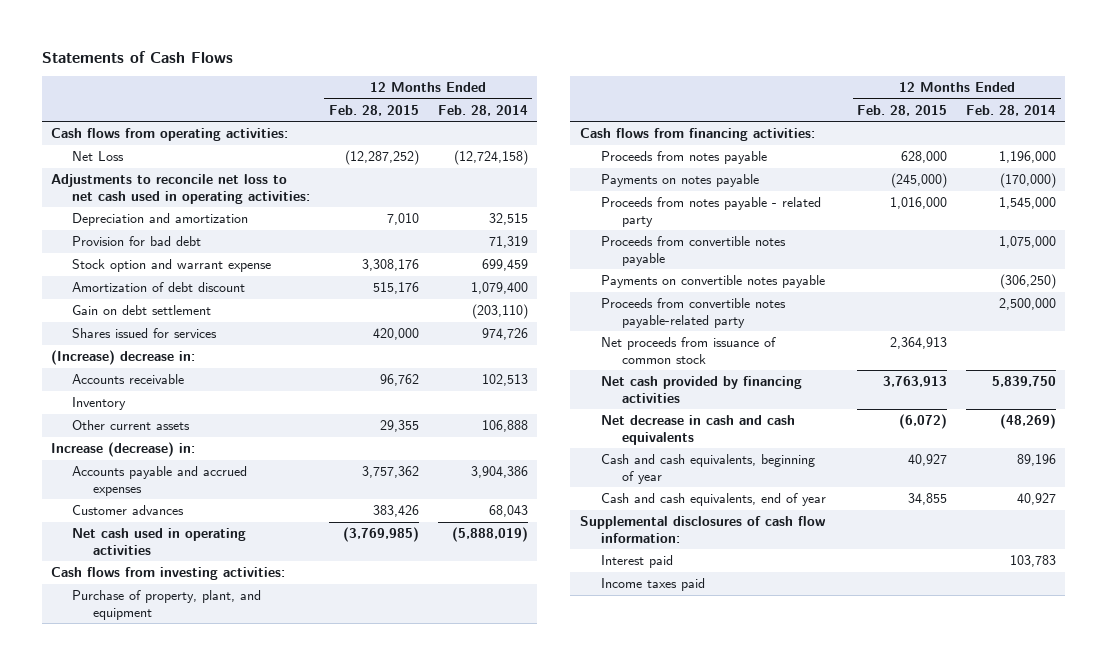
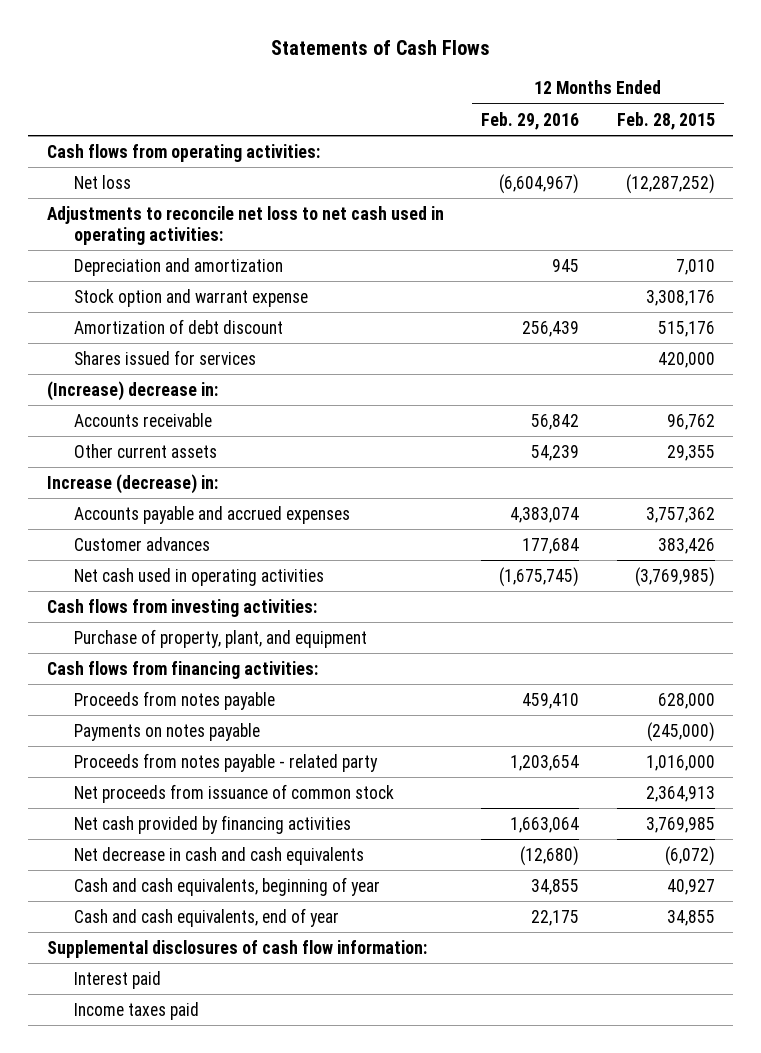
[437,104,528,116] Feb. 28, 2014 -> none
none -> [481,111,580,130] Feb. 29, 2016
[72,151,125,162] Net Loss -> [73,174,131,189] Net loss
[72,236,202,247] Provision for bad debt -> none
[72,305,212,316] Gain on debt settlement -> none
[72,397,127,411] Inventory -> none
[600,236,786,266] Proceeds from convertible notes payable -> none
[600,275,825,289] Payments on convertible notes payable -> none
[600,298,786,328] Proceeds from convertible notes payable-related party -> none
[883,376,948,388] 3,763,913 -> [645,816,715,833] 3,769,985

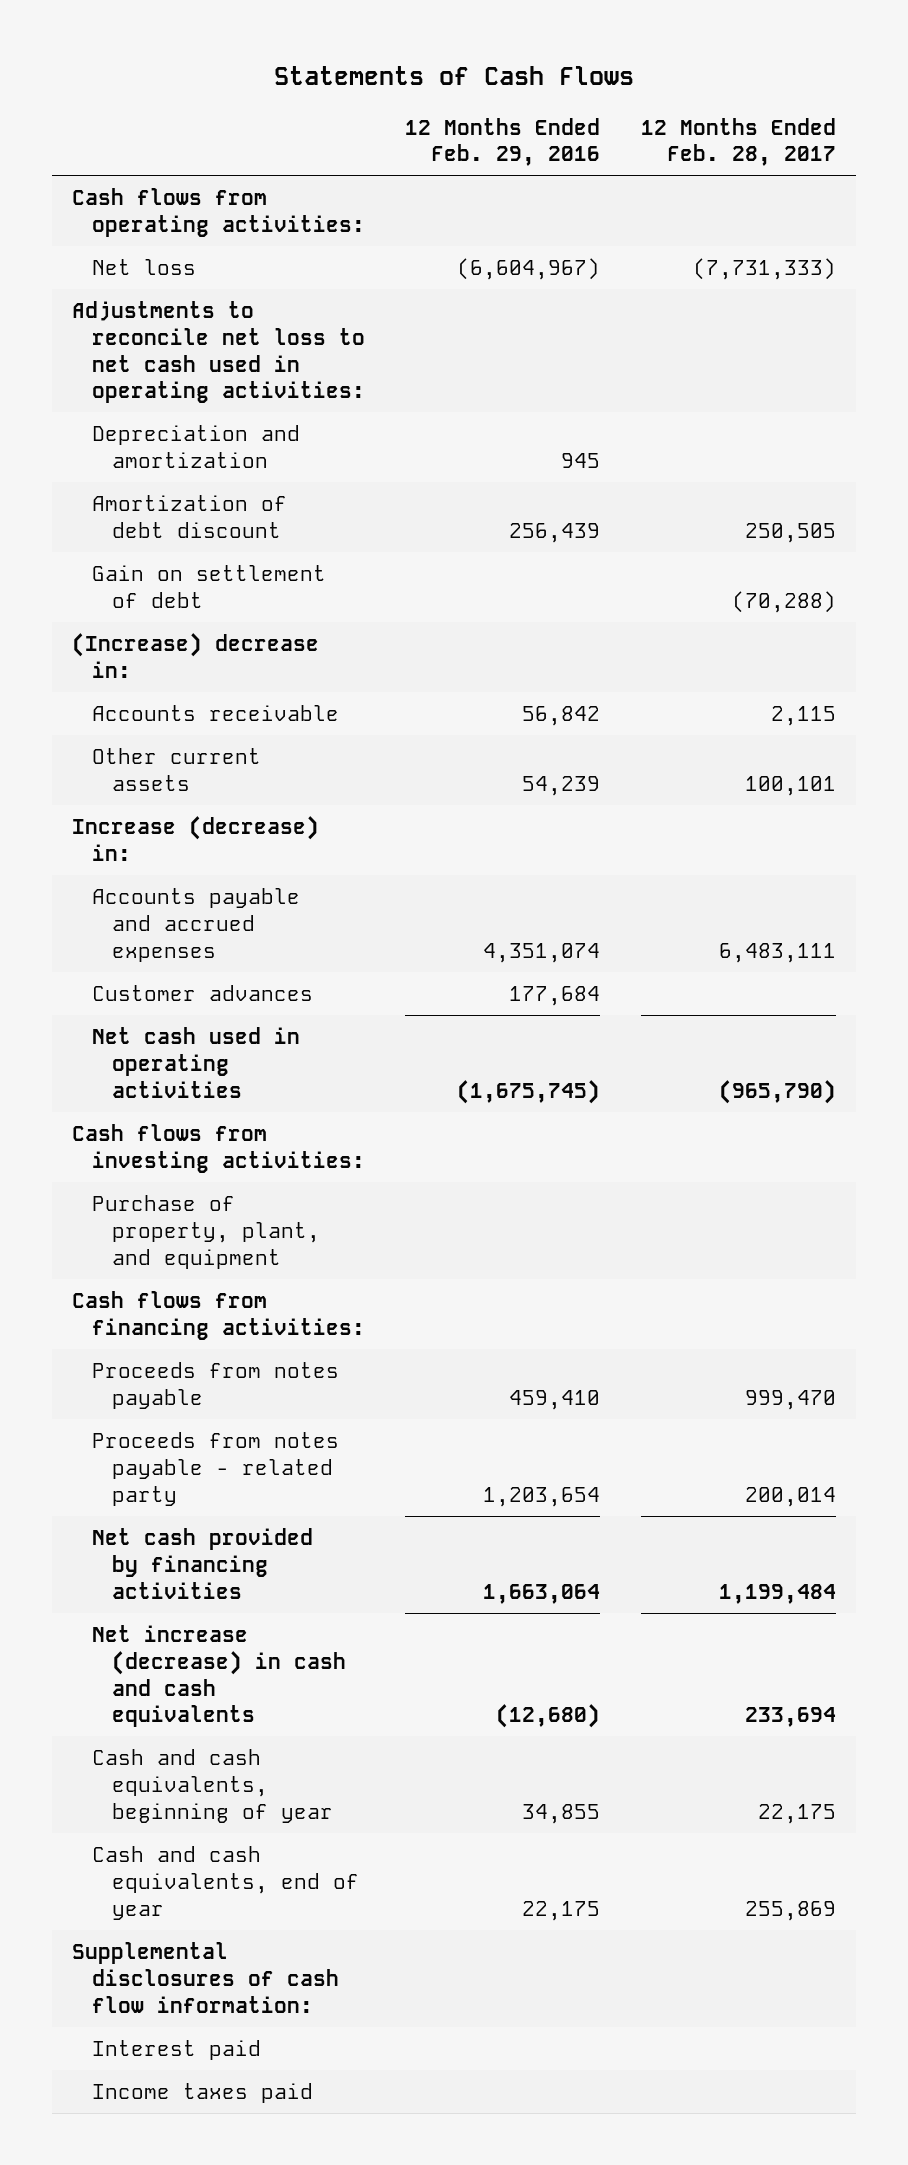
[616,111,715,130] Feb. 28, 2015 -> none
none -> [641,117,837,167] 12 Months Ended Feb. 28, 2017
[73,288,308,307] Stock option and warrant expense -> none
[73,349,256,365] Shares issued for services -> none
none -> [91,564,326,608] Gain on settlement of debt
[510,506,580,523] 4,383,074 -> [483,942,601,963] 4,351,074
[73,722,260,741] Payments on notes payable -> none
[73,783,394,803] Net proceeds from issuance of common stock -> none
[73,846,364,865] Net decrease in cash and cash equivalents -> [91,1624,346,1728] Net increase (decrease) in cash and cash equivalents

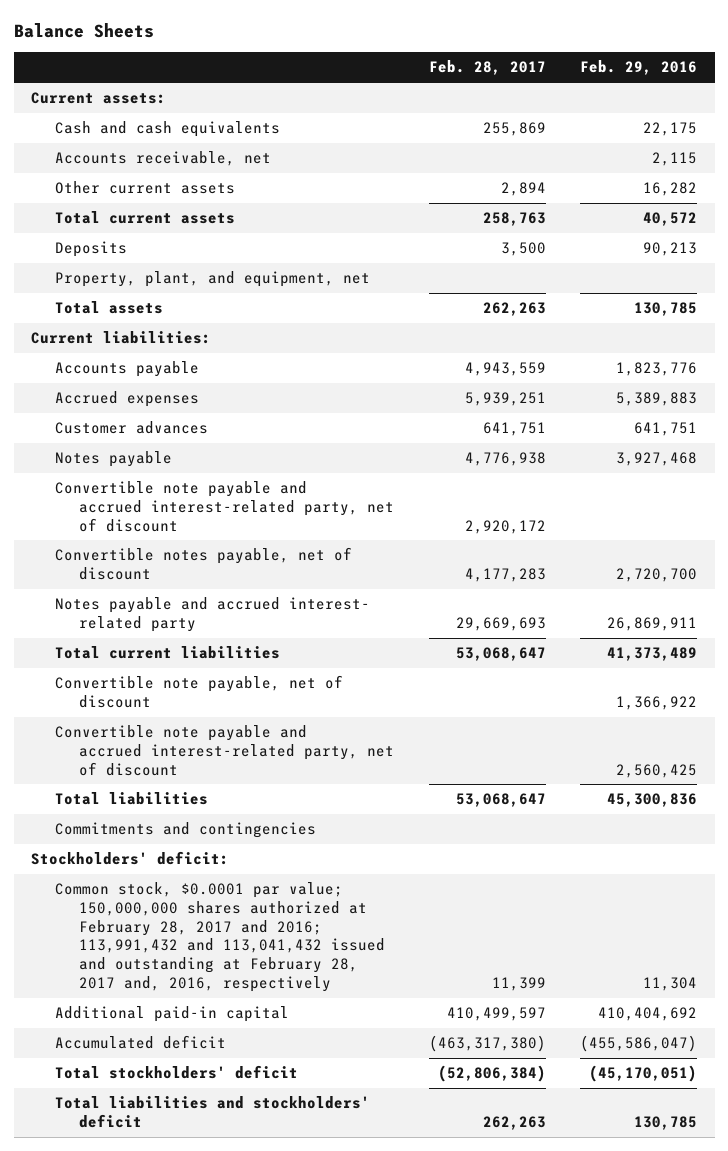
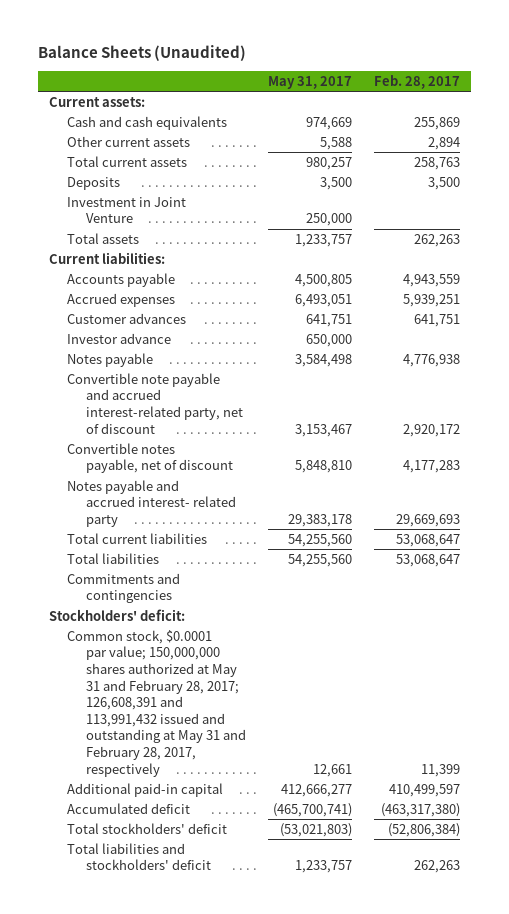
[13,23,154,39] Balance Sheets -> [38,45,247,62] Balance Sheets (Unaudited)
[580,60,698,76] Feb. 29, 2016 -> none
none -> [267,75,352,89] May 31, 2017
[55,151,272,167] Accounts receivable, net -> none
[55,271,371,288] Property, plant, and equipment, net -> none
none -> [67,196,187,224] Investment in Joint Venture
none -> [67,332,172,344] Investor advance
[55,675,344,708] Convertible note payable, net of discount -> none
[55,725,395,776] Convertible note payable and accrued interest-related party, net of discount -> none
[55,882,386,993] Common stock, $0.0001 par value; 150,000,000 shares authorized at February 28, 2017 and 2016; 113,991,432 and 113,041,432 issued and outstanding at February 28, 2017 and, 2016, respectively -> [67,629,246,777] Common stock, $0.0001 par value; 150,000,000 shares authorized at May 31 and February 28, 2017; 126,608,391 and 113,991,432 issued and outstanding at May 31 and February 28, 2017, respectively

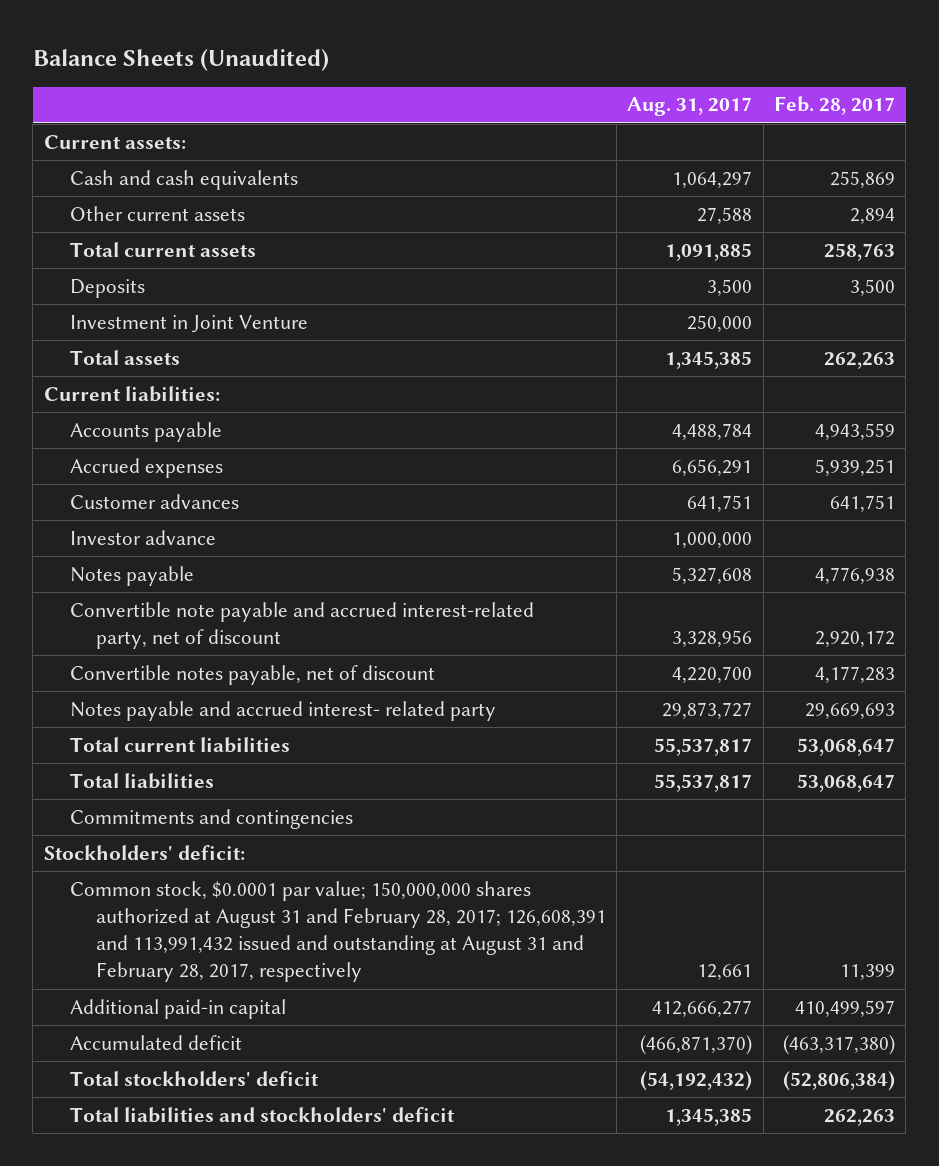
[267,75,352,89] May 31, 2017 -> none
none -> [627,97,753,117] Aug. 31, 2017
[67,629,246,777] Common stock, $0.0001 par value; 150,000,000 shares authorized at May 31 and February 28, 2017; 126,608,391 and 113,991,432 issued and outstanding at May 31 and February 28, 2017, respectively -> [69,880,606,983] Common stock, $0.0001 par value; 150,000,000 shares authorized at August 31 and February 28, 2017; 126,608,391 and 113,991,432 issued and outstanding at August 31 and February 28, 2017, respectively

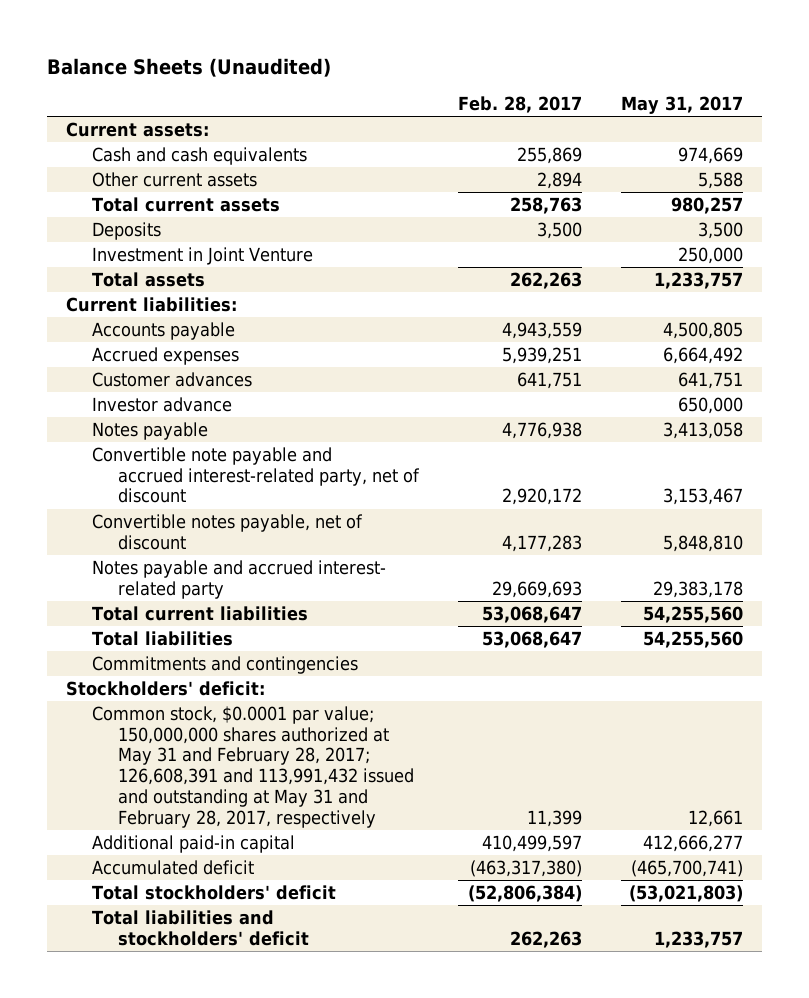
[627,97,753,117] Aug. 31, 2017 -> none
none -> [620,95,743,114] May 31, 2017
[69,880,606,983] Common stock, $0.0001 par value; 150,000,000 shares authorized at August 31 and February 28, 2017; 126,608,391 and 113,991,432 issued and outstanding at August 31 and February 28, 2017, respectively -> [91,705,414,828] Common stock, $0.0001 par value; 150,000,000 shares authorized at May 31 and February 28, 2017; 126,608,391 and 113,991,432 issued and outstanding at May 31 and February 28, 2017, respectively

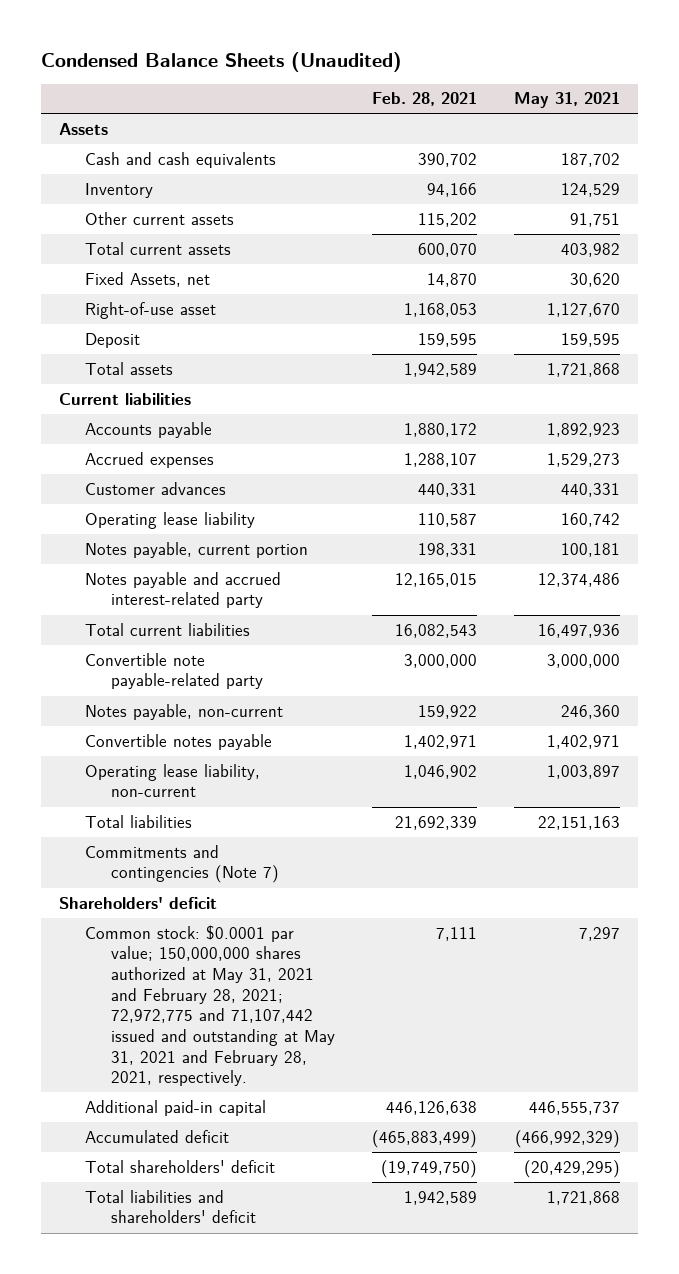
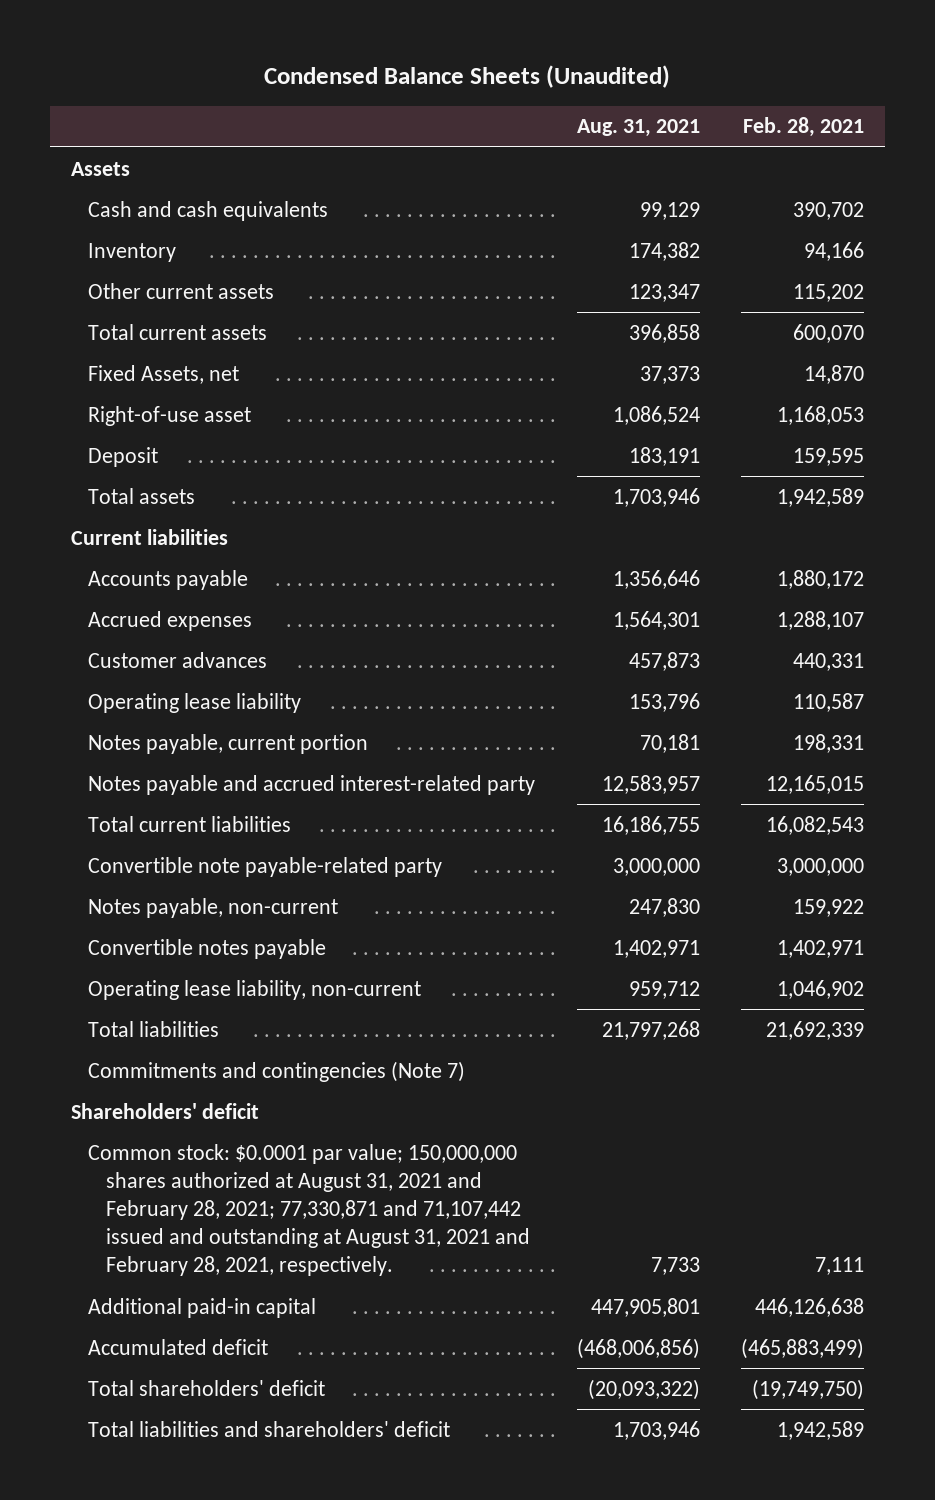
[513,92,620,109] May 31, 2021 -> none
none -> [576,119,700,138] Aug. 31, 2021
[84,924,336,1087] Common stock: $0.0001 par value; 150,000,000 shares authorized at May 31, 2021 and February 28, 2021; 72,972,775 and 71,107,442 issued and outstanding at May 31, 2021 and February 28, 2021, respectively. -> [88,1143,530,1277] Common stock: $0.0001 par value; 150,000,000 shares authorized at August 31, 2021 and February 28, 2021; 77,330,871 and 71,107,442 issued and outstanding at August 31, 2021 and February 28, 2021, respectively.

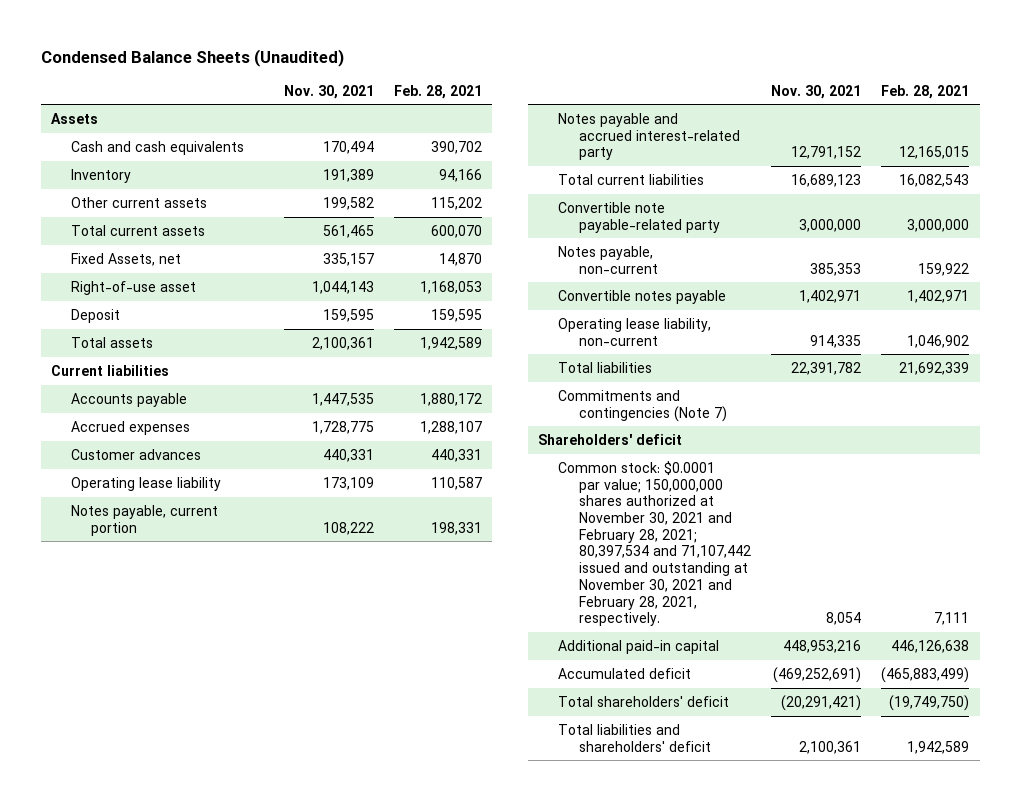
[576,119,700,138] Aug. 31, 2021 -> none
none -> [283,84,374,99] Nov. 30, 2021
[88,1143,530,1277] Common stock: $0.0001 par value; 150,000,000 shares authorized at August 31, 2021 and February 28, 2021; 77,330,871 and 71,107,442 issued and outstanding at August 31, 2021 and February 28, 2021, respectively. -> [558,460,751,627] Common stock: $0.0001 par value; 150,000,000 shares authorized at November 30, 2021 and February 28, 2021; 80,397,534 and 71,107,442 issued and outstanding at November 30, 2021 and February 28, 2021, respectively.

